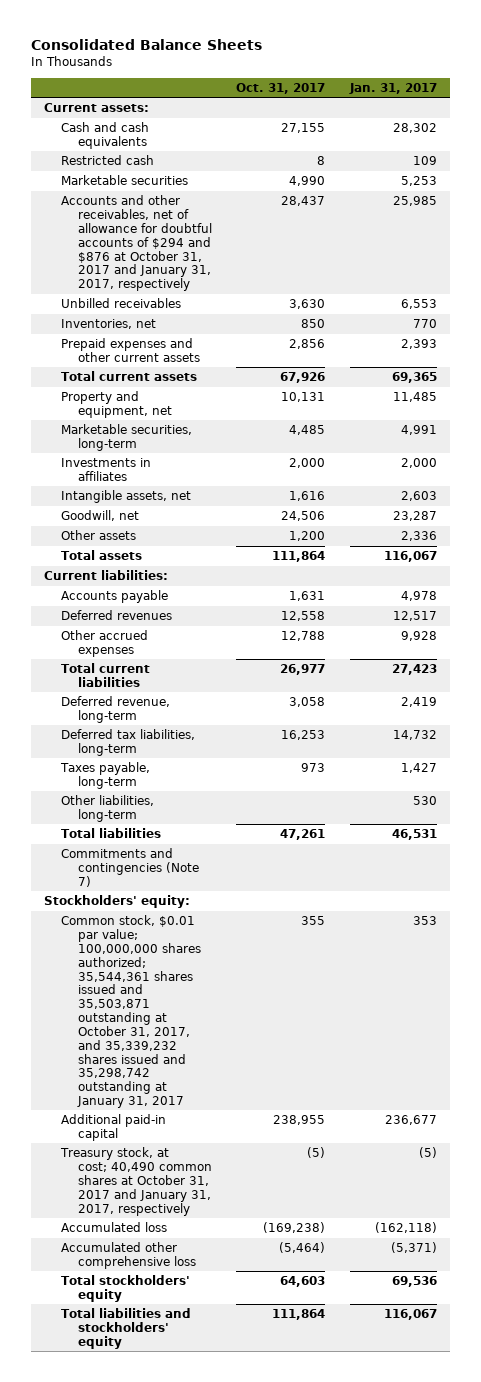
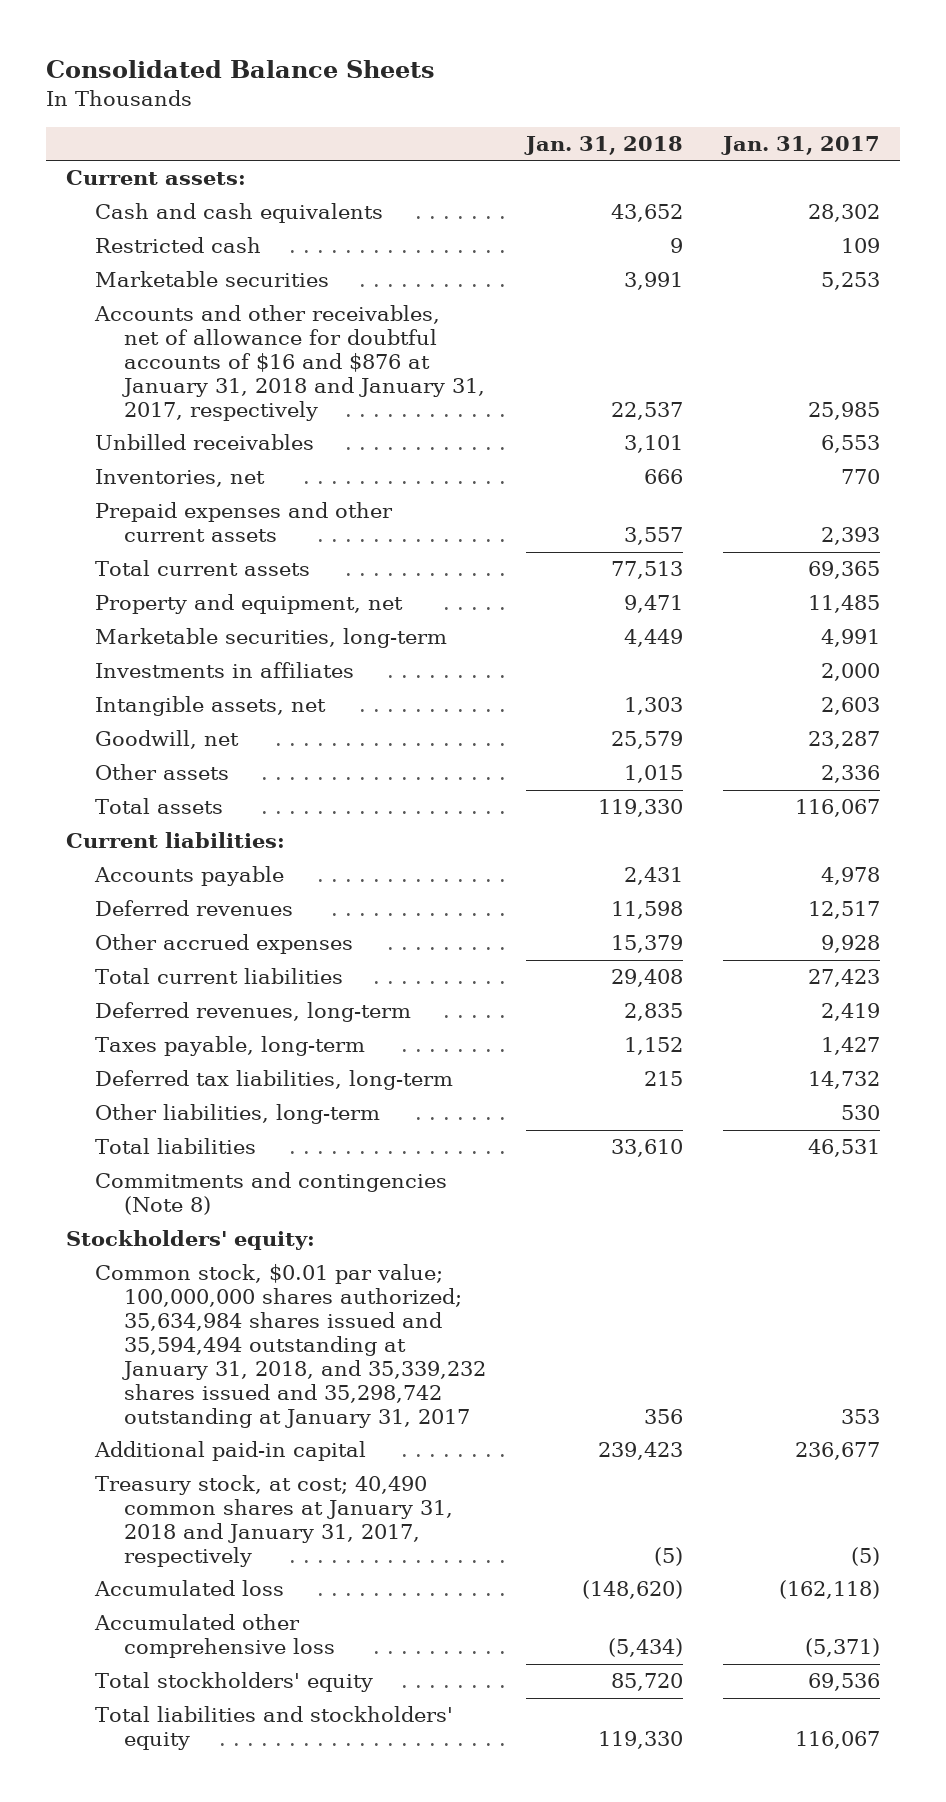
[236,82,326,94] Oct. 31, 2017 -> none
none -> [524,135,684,155] Jan. 31, 2018
[60,195,212,292] Accounts and other receivables, net of allowance for doubtful accounts of $294 and $876 at October 31, 2017 and January 31, 2017, respectively -> [94,305,486,421] Accounts and other receivables, net of allowance for doubtful accounts of $16 and $876 at January 31, 2018 and January 31, 2017, respectively
[60,696,170,724] Deferred revenue, long-term -> [95,1002,412,1023] Deferred revenues, long-term
[60,729,195,757] Deferred tax liabilities, long-term -> [95,1070,454,1091] Deferred tax liabilities, long-term
[60,848,199,887] Commitments and contingencies (Note 7) -> [95,1172,448,1216] Commitments and contingencies (Note 8)
[60,915,201,1109] Common stock, $0.01 par value; 100,000,000 shares authorized; 35,544,361 shares issued and 35,503,871 outstanding at October 31, 2017, and 35,339,232 shares issued and 35,298,742 outstanding at January 31, 2017 -> [95,1264,487,1428] Common stock, $0.01 par value; 100,000,000 shares authorized; 35,634,984 shares issued and 35,594,494 outstanding at January 31, 2018, and 35,339,232 shares issued and 35,298,742 outstanding at January 31, 2017
[59,1147,212,1216] Treasury stock, at cost; 40,490 common shares at October 31, 2017 and January 31, 2017, respectively -> [95,1475,454,1567] Treasury stock, at cost; 40,490 common shares at January 31, 2018 and January 31, 2017, respectively

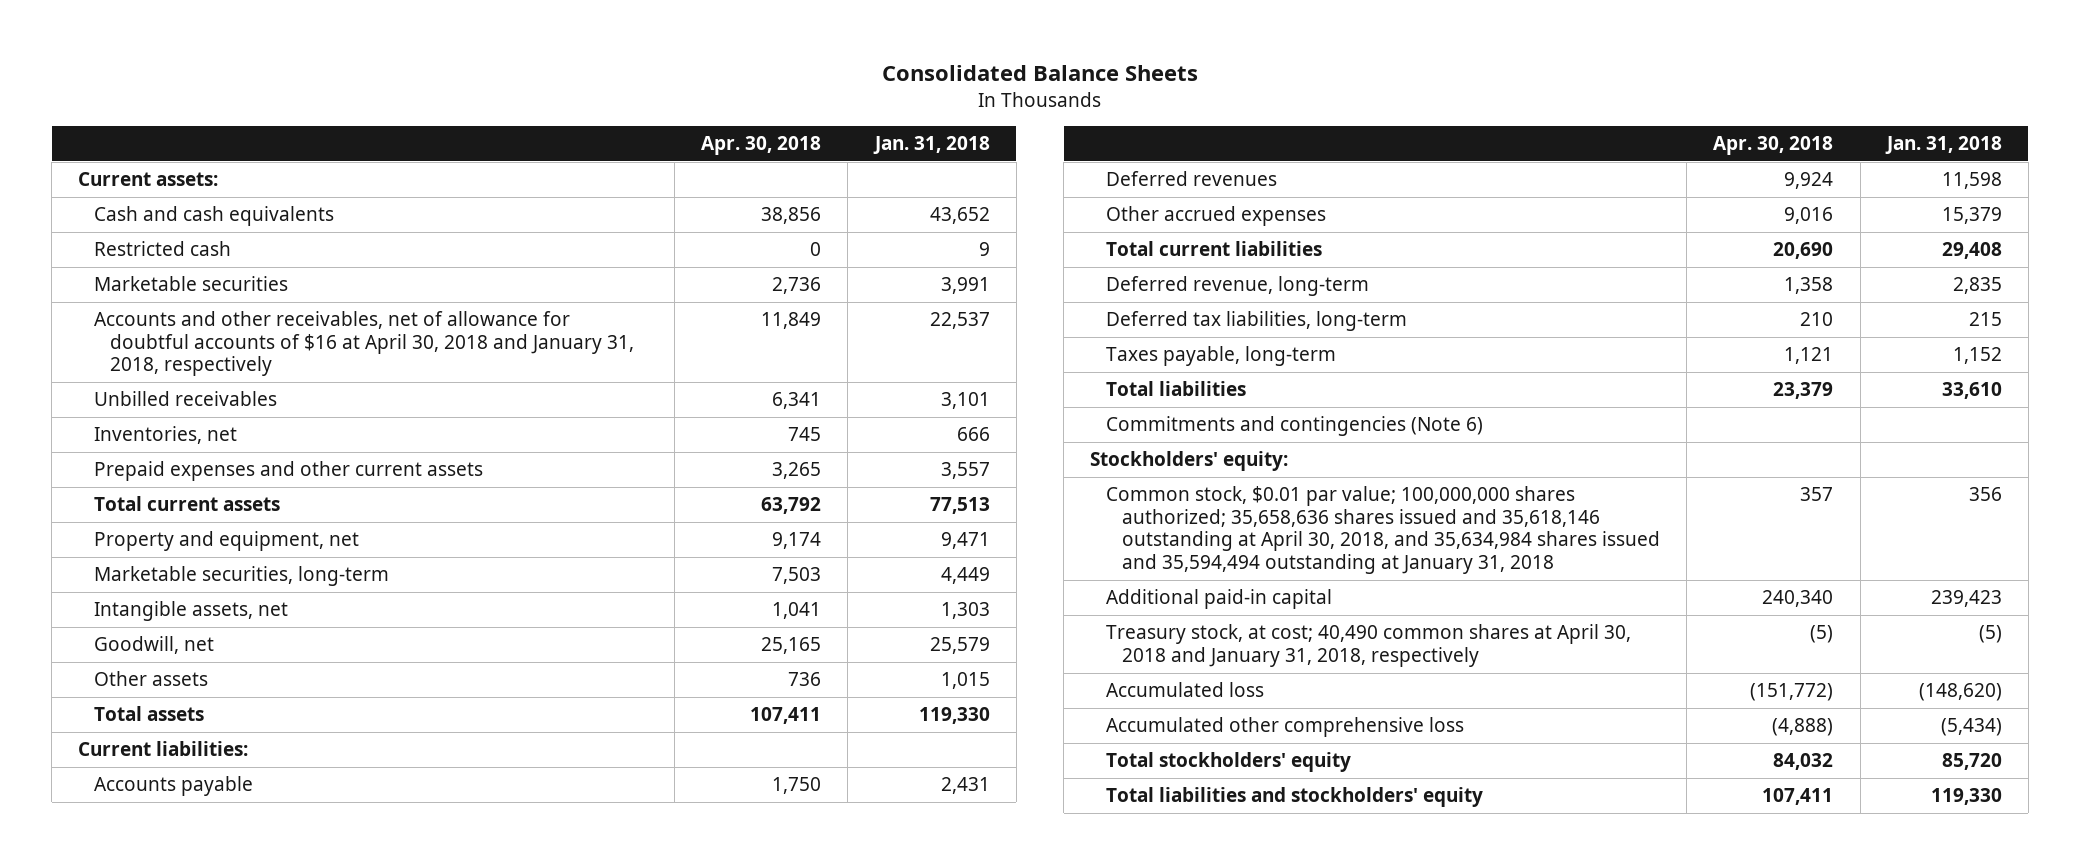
[720,135,880,155] Jan. 31, 2017 -> none
none -> [701,136,822,156] Apr. 30, 2018
[94,305,486,421] Accounts and other receivables, net of allowance for doubtful accounts of $16 and $876 at January 31, 2018 and January 31, 2017, respectively -> [94,311,635,377] Accounts and other receivables, net of allowance for doubtful accounts of $16 at April 30, 2018 and January 31, 2018, respectively
[95,662,355,679] Investments in affiliates -> none
[95,1002,412,1023] Deferred revenues, long-term -> [1106,276,1370,297] Deferred revenue, long-term
[95,1104,381,1125] Other liabilities, long-term -> none
[95,1036,366,1057] Taxes payable, long-term -> [1106,346,1337,367] Taxes payable, long-term
[95,1172,448,1216] Commitments and contingencies (Note 8) -> [1106,416,1484,437] Commitments and contingencies (Note 6)
[95,1264,487,1428] Common stock, $0.01 par value; 100,000,000 shares authorized; 35,634,984 shares issued and 35,594,494 outstanding at January 31, 2018, and 35,339,232 shares issued and 35,298,742 outstanding at January 31, 2017 -> [1106,486,1661,574] Common stock, $0.01 par value; 100,000,000 shares authorized; 35,658,636 shares issued and 35,618,146 outstanding at April 30, 2018, and 35,634,984 shares issued and 35,594,494 outstanding at January 31, 2018
[95,1475,454,1567] Treasury stock, at cost; 40,490 common shares at January 31, 2018 and January 31, 2017, respectively -> [1106,624,1632,667] Treasury stock, at cost; 40,490 common shares at April 30, 2018 and January 31, 2018, respectively

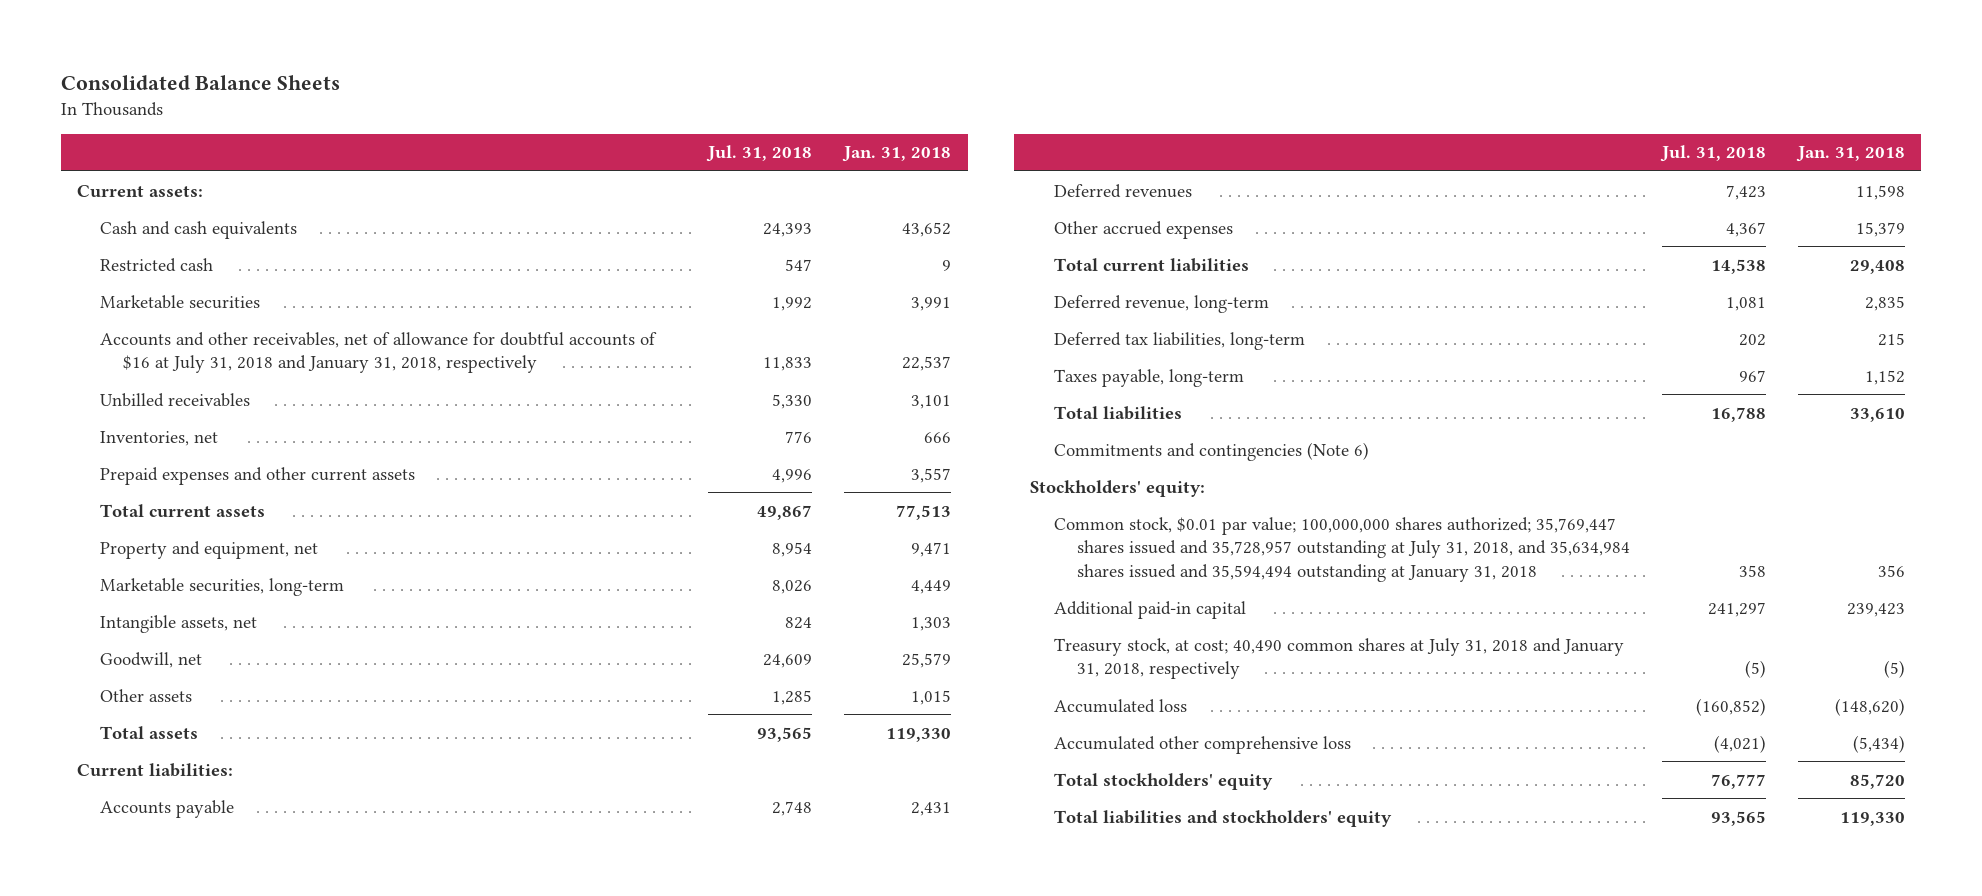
[701,136,822,156] Apr. 30, 2018 -> none
none -> [706,145,813,163] Jul. 31, 2018
[94,311,635,377] Accounts and other receivables, net of allowance for doubtful accounts of $16 at April 30, 2018 and January 31, 2018, respectively -> [100,331,658,374] Accounts and other receivables, net of allowance for doubtful accounts of $16 at July 31, 2018 and January 31, 2018, respectively
[1106,486,1661,574] Common stock, $0.01 par value; 100,000,000 shares authorized; 35,658,636 shares issued and 35,618,146 outstanding at April 30, 2018, and 35,634,984 shares issued and 35,594,494 outstanding at January 31, 2018 -> [1053,516,1631,582] Common stock, $0.01 par value; 100,000,000 shares authorized; 35,769,447 shares issued and 35,728,957 outstanding at July 31, 2018, and 35,634,984 shares issued and 35,594,494 outstanding at January 31, 2018
[1106,624,1632,667] Treasury stock, at cost; 40,490 common shares at April 30, 2018 and January 31, 2018, respectively -> [1053,637,1624,680] Treasury stock, at cost; 40,490 common shares at July 31, 2018 and January 31, 2018, respectively

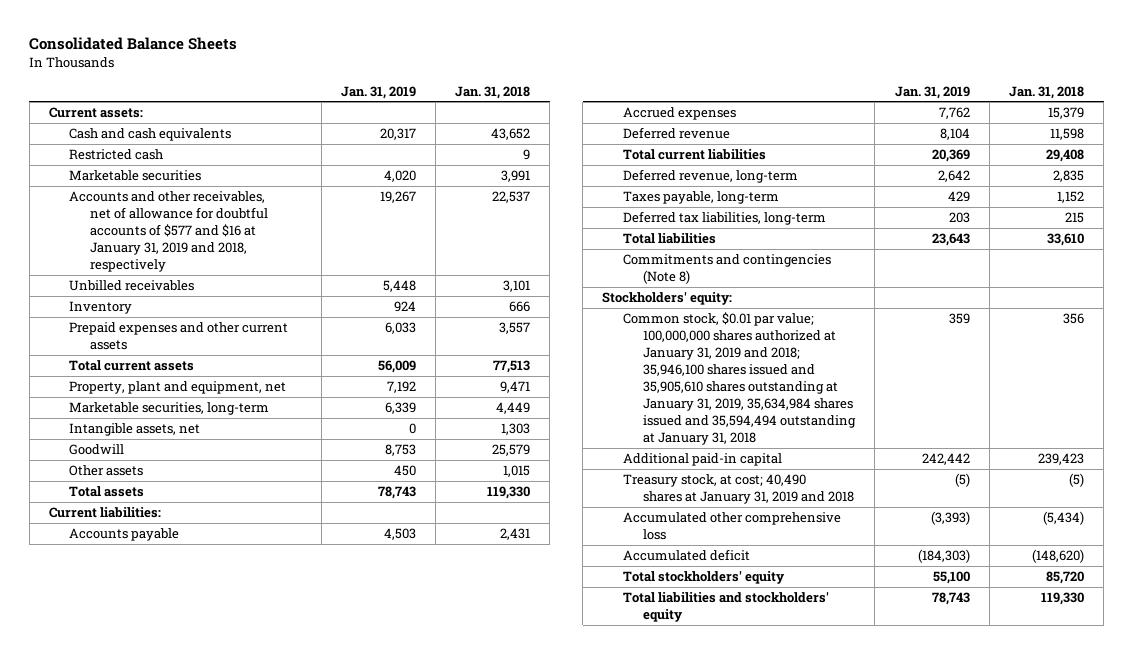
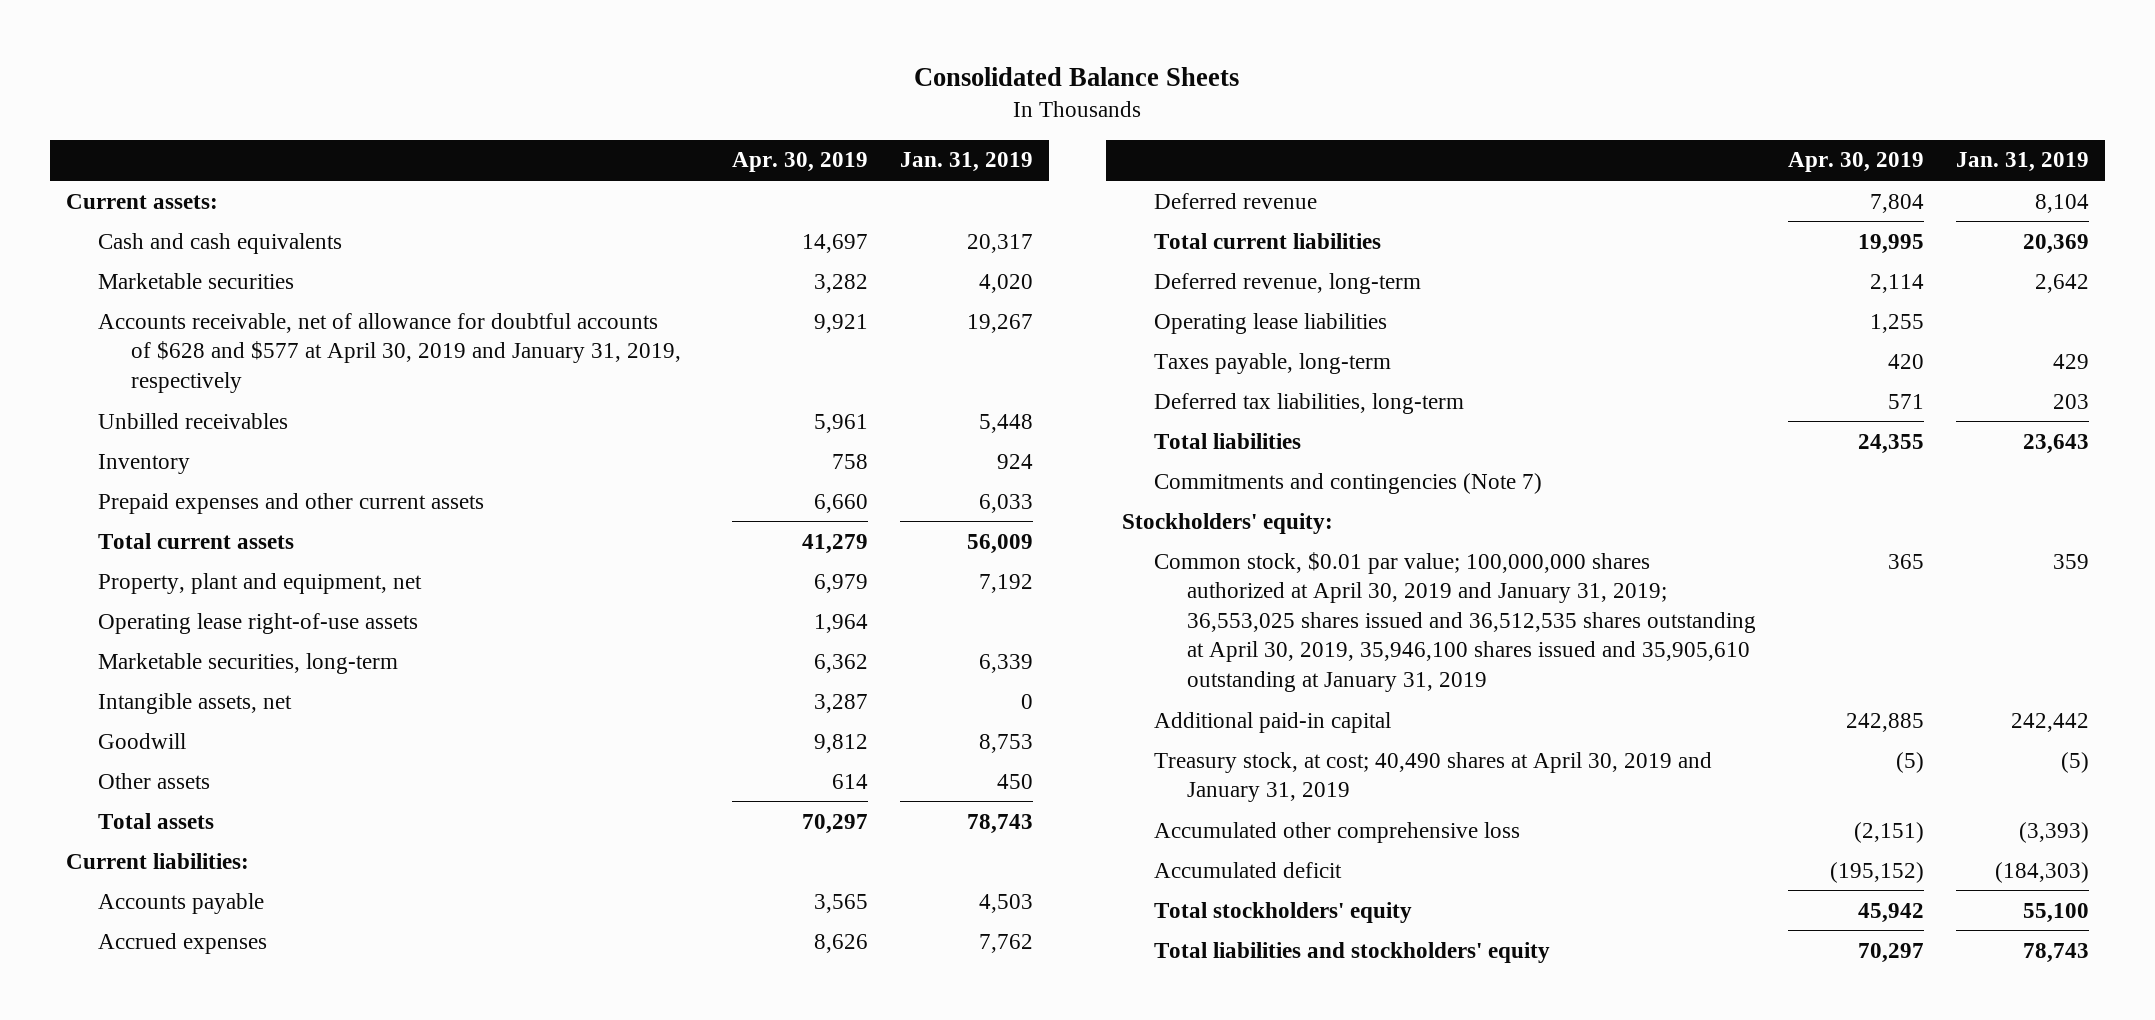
[455,85,531,99] Jan. 31, 2018 -> none
none -> [731,152,868,173] Apr. 30, 2019
[69,149,164,161] Restricted cash -> none
[69,191,268,272] Accounts and other receivables, net of allowance for doubtful accounts of $577 and $16 at January 31, 2019 and 2018, respectively -> [98,312,681,393] Accounts receivable, net of allowance for doubtful accounts of $628 and $577 at April 30, 2019 and January 31, 2019, respectively
none -> [98,612,419,634] Operating lease right-of-use assets
none -> [1154,312,1388,334] Operating lease liabilities
[622,254,831,285] Commitments and contingencies (Note 8) -> [1154,472,1543,494] Commitments and contingencies (Note 7)
[622,312,857,445] Common stock, $0.01 par value; 100,000,000 shares authorized at January 31, 2019 and 2018; 35,946,100 shares issued and 35,905,610 shares outstanding at January 31, 2019, 35,634,984 shares issued and 35,594,494 outstanding at January 31, 2018 -> [1154,551,1756,692] Common stock, $0.01 par value; 100,000,000 shares authorized at April 30, 2019 and January 31, 2019; 36,553,025 shares issued and 36,512,535 shares outstanding at April 30, 2019, 35,946,100 shares issued and 35,905,610 outstanding at January 31, 2019
[622,474,855,505] Treasury stock, at cost; 40,490 shares at January 31, 2019 and 2018 -> [1154,751,1713,803] Treasury stock, at cost; 40,490 shares at April 30, 2019 and January 31, 2019

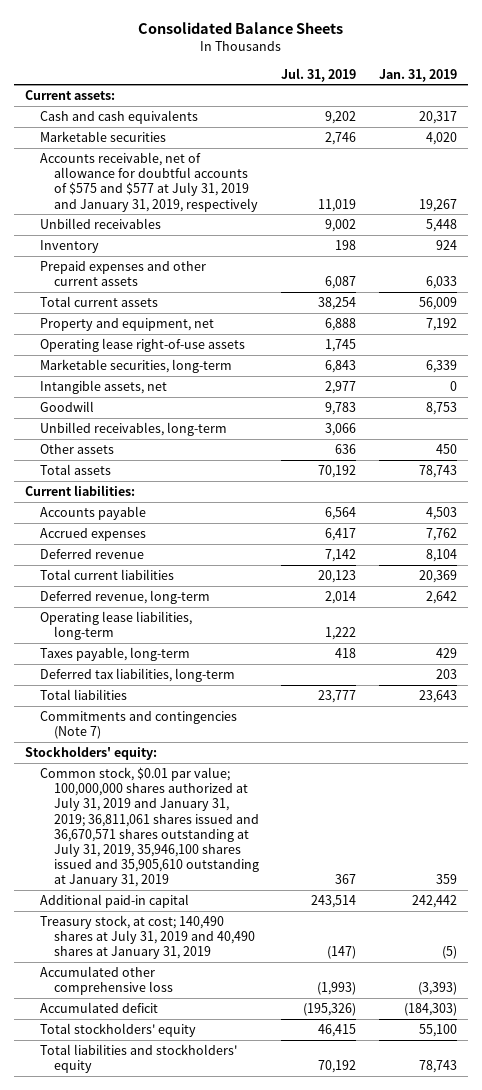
[731,152,868,173] Apr. 30, 2019 -> none
none -> [281,67,357,82] Jul. 31, 2019
[98,312,681,393] Accounts receivable, net of allowance for doubtful accounts of $628 and $577 at April 30, 2019 and January 31, 2019, respectively -> [39,152,258,212] Accounts receivable, net of allowance for doubtful accounts of $575 and $577 at July 31, 2019 and January 31, 2019, respectively
[98,572,423,594] Property, plant and equipment, net -> [39,318,214,332] Property and equipment, net
none -> [39,422,227,437] Unbilled receivables, long-term
[1154,312,1388,334] Operating lease liabilities -> [39,611,192,641] Operating lease liabilities, long-term
[1154,551,1756,692] Common stock, $0.01 par value; 100,000,000 shares authorized at April 30, 2019 and January 31, 2019; 36,553,025 shares issued and 36,512,535 shares outstanding at April 30, 2019, 35,946,100 shares issued and 35,905,610 outstanding at January 31, 2019 -> [39,767,259,888] Common stock, $0.01 par value; 100,000,000 shares authorized at July 31, 2019 and January 31, 2019; 36,811,061 shares issued and 36,670,571 shares outstanding at July 31, 2019, 35,946,100 shares issued and 35,905,610 outstanding at January 31, 2019
[1154,751,1713,803] Treasury stock, at cost; 40,490 shares at April 30, 2019 and January 31, 2019 -> [39,915,255,960] Treasury stock, at cost; 140,490 shares at July 31, 2019 and 40,490 shares at January 31, 2019

